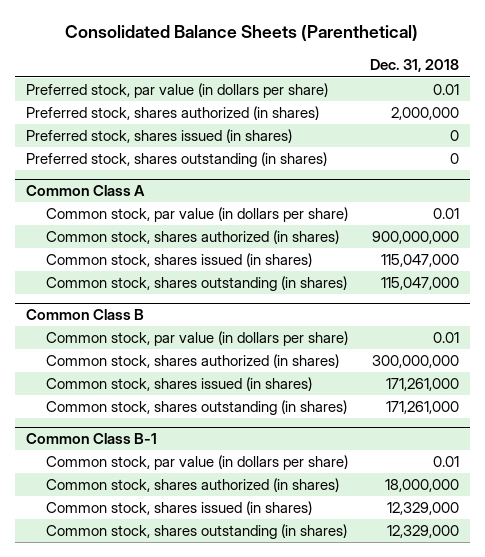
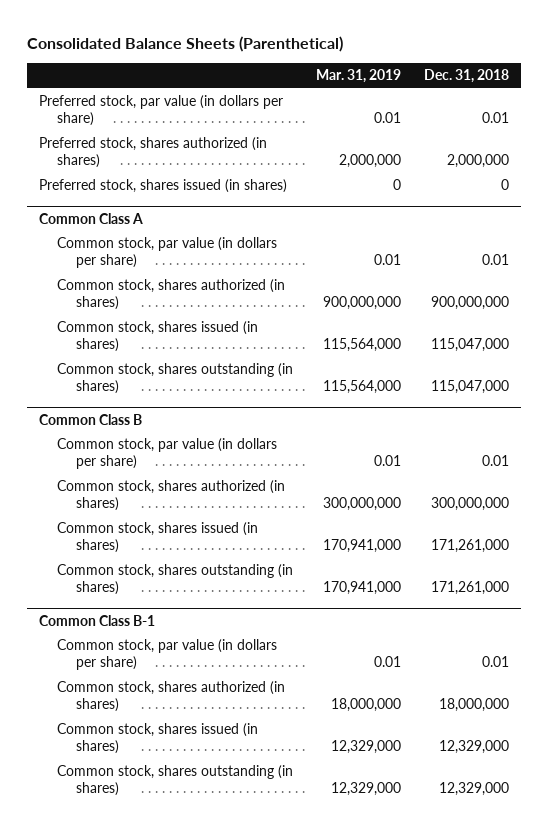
none -> [316,69,402,84] Mar. 31, 2019
[25,152,327,168] Preferred stock, shares outstanding (in shares) -> none

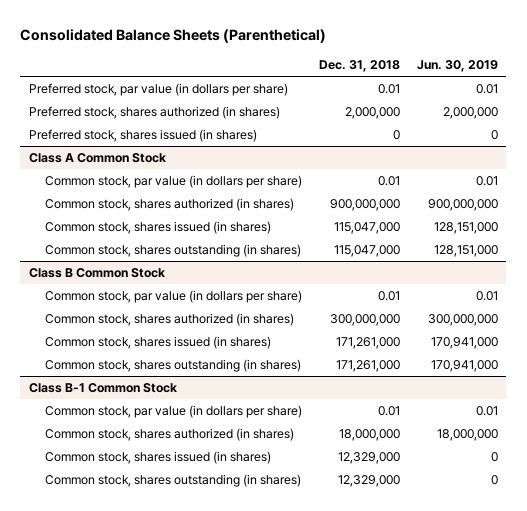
[316,69,402,84] Mar. 31, 2019 -> none
none -> [416,60,498,73] Jun. 30, 2019
[38,212,143,224] Common Class A -> [29,153,167,164] Class A Common Stock
[38,413,142,425] Common Class B -> [29,268,166,279] Class B Common Stock
[38,614,155,626] Common Class B-1 -> [29,383,178,394] Class B-1 Common Stock

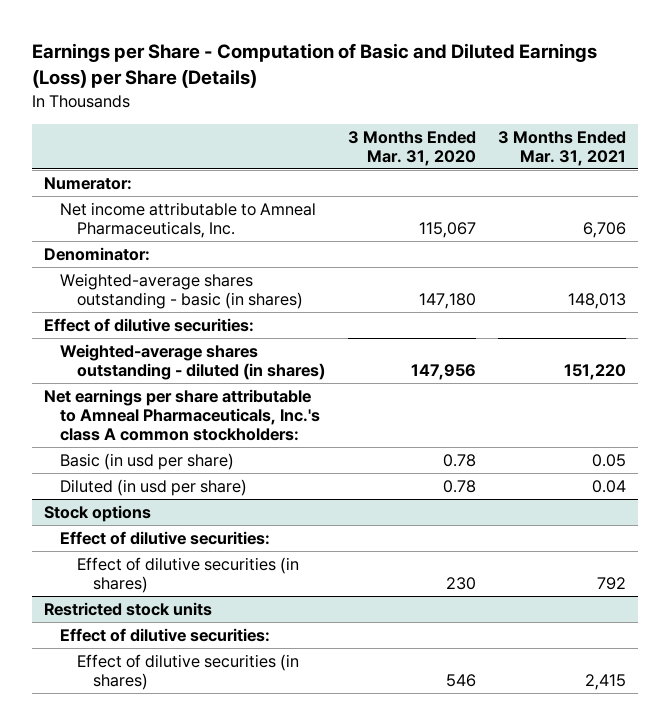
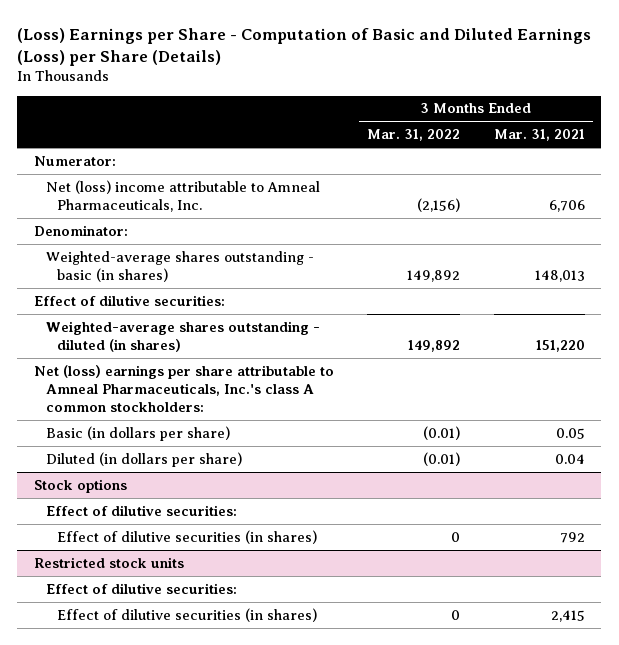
[32,43,598,89] Earnings per Share - Computation of Basic and Diluted Earnings (Loss) per Share (Details) -> [17,27,592,66] (Loss) Earnings per Share - Computation of Basic and Diluted Earnings (Loss) per Share (Details)
[347,130,476,166] 3 Months Ended Mar. 31, 2020 -> none
none -> [367,129,461,142] Mar. 31, 2022
[60,201,317,239] Net income attributable to Amneal Pharmaceuticals, Inc. -> [45,179,320,212] Net (loss) income attributable to Amneal Pharmaceuticals, Inc.
[43,388,321,442] Net earnings per share attributable to Amneal Pharmaceuticals, Inc.'s class A common stockholders: -> [34,364,335,412] Net (loss) earnings per share attributable to Amneal Pharmaceuticals, Inc.'s class A common stockholders:
[60,452,235,470] Basic (in usd per share) -> [45,425,230,441] Basic (in dollars per share)
[60,478,248,496] Diluted (in usd per share) -> [45,451,242,467] Diluted (in dollars per share)

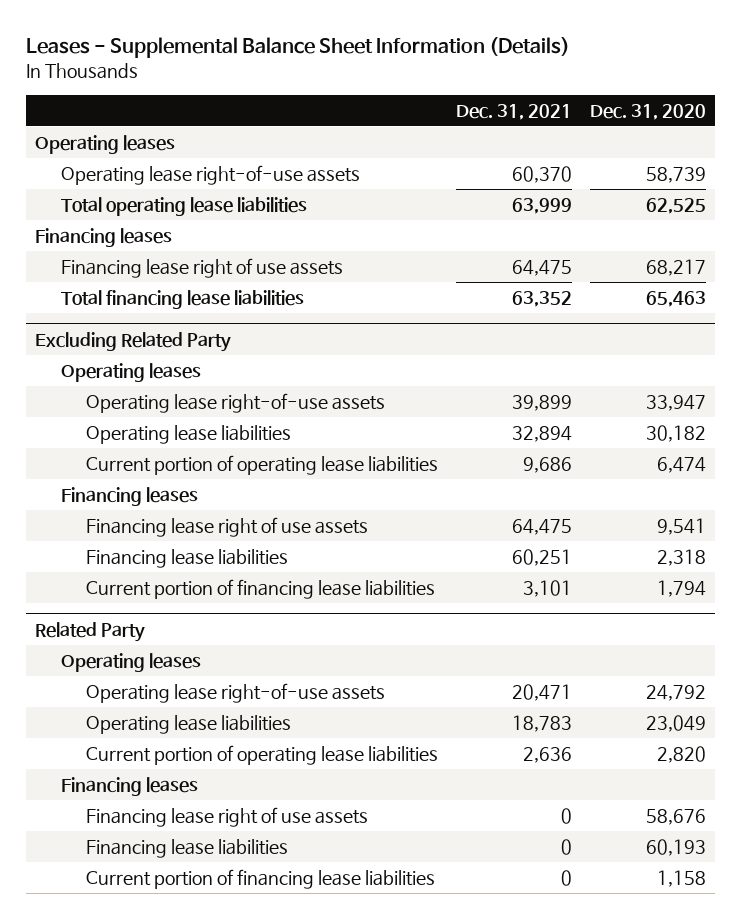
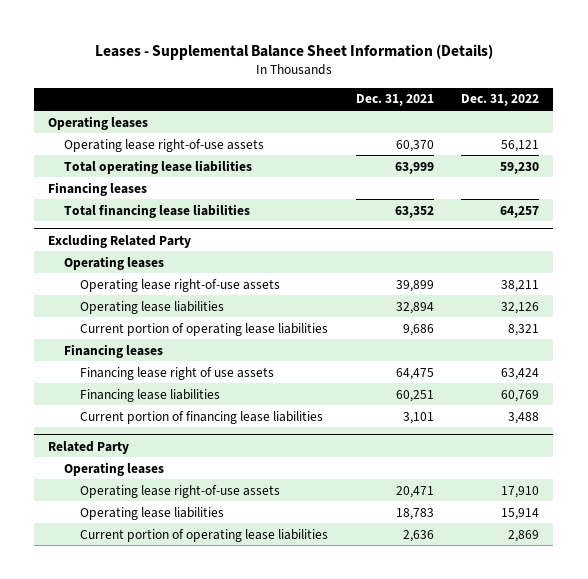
[590,103,707,120] Dec. 31, 2020 -> none
none -> [461,94,540,107] Dec. 31, 2022
[60,257,343,278] Financing lease right of use assets -> none
[60,776,198,796] Financing leases -> none
[86,806,369,827] Financing lease right of use assets -> none
[86,838,289,858] Financing lease liabilities -> none
[86,868,436,889] Current portion of financing lease liabilities -> none

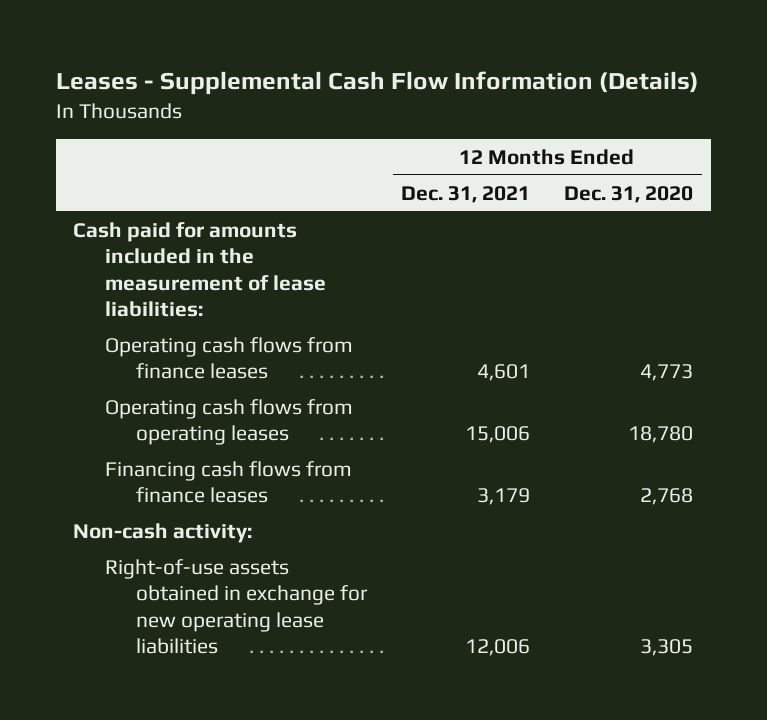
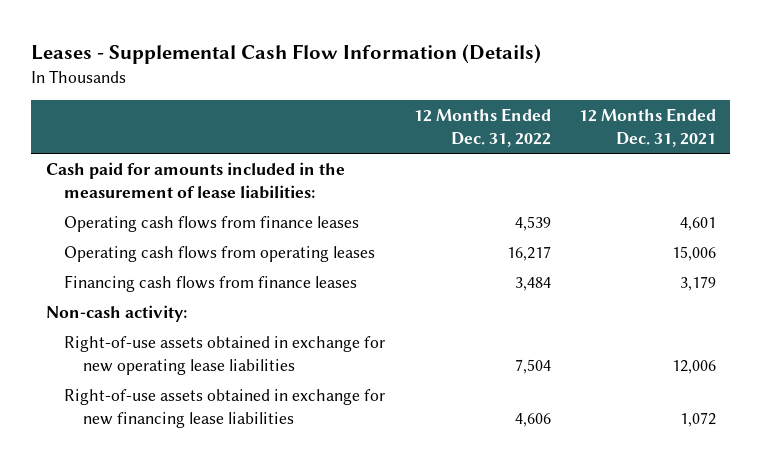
[564,185,694,203] Dec. 31, 2020 -> none
none -> [413,107,551,147] 12 Months Ended Dec. 31, 2022
none -> [64,388,386,428] Right-of-use assets obtained in exchange for new financing lease liabilities

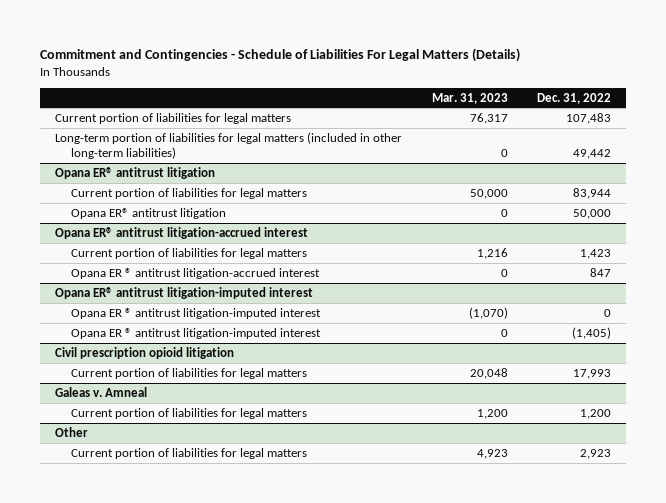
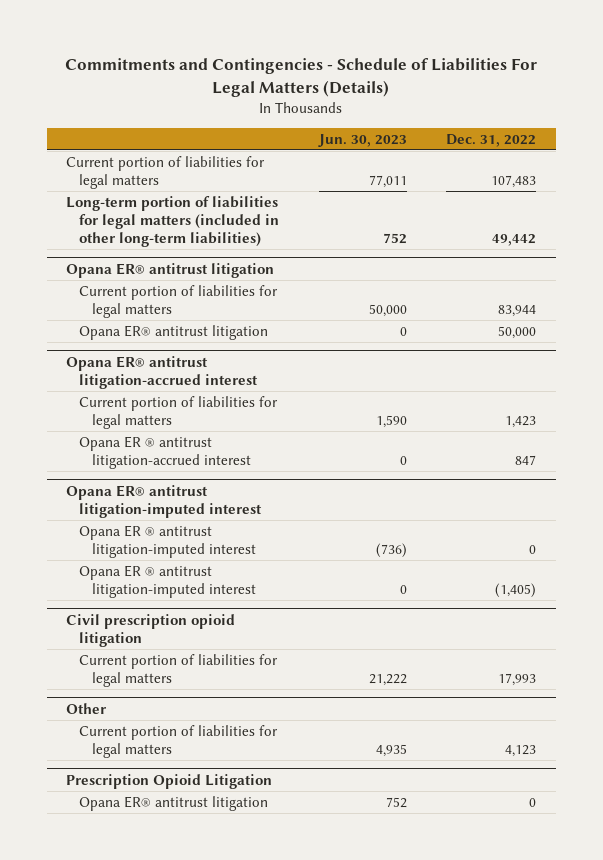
[39,47,520,62] Commitment and Contingencies - Schedule of Liabilities For Legal Matters (Details) -> [65,57,538,97] Commitments and Contingencies - Schedule of Liabilities For Legal Matters (Details)
[431,92,508,104] Mar. 31, 2023 -> none
none -> [317,133,407,147] Jun. 30, 2023
[54,386,147,397] Galeas v. Amneal -> none
[70,407,307,419] Current portion of liabilities for legal matters -> none
[580,448,612,459] 2,923 -> [505,744,537,757] 4,123
none -> [66,773,273,789] Prescription Opioid Litigation
none -> [79,795,269,811] Opana ER® antitrust litigation

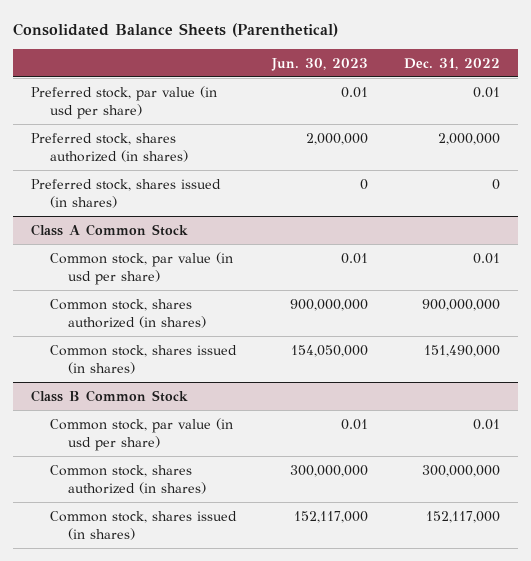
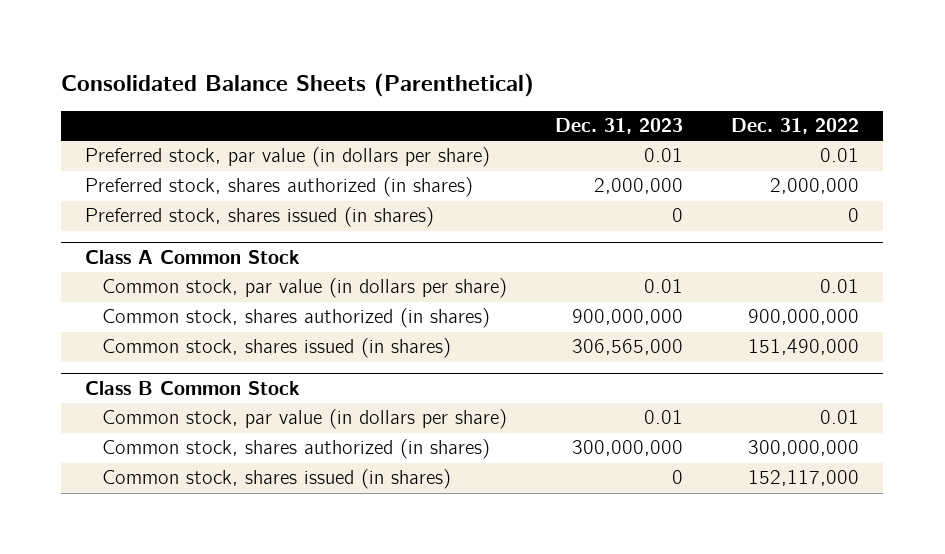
[270,57,368,71] Jun. 30, 2023 -> none
none -> [554,118,683,135] Dec. 31, 2023
[31,85,218,119] Preferred stock, par value (in usd per share) -> [85,147,491,168] Preferred stock, par value (in dollars per share)
[49,251,233,285] Common stock, par value (in usd per share) -> [101,278,507,299] Common stock, par value (in dollars per share)
[49,417,233,451] Common stock, par value (in usd per share) -> [101,409,507,430] Common stock, par value (in dollars per share)

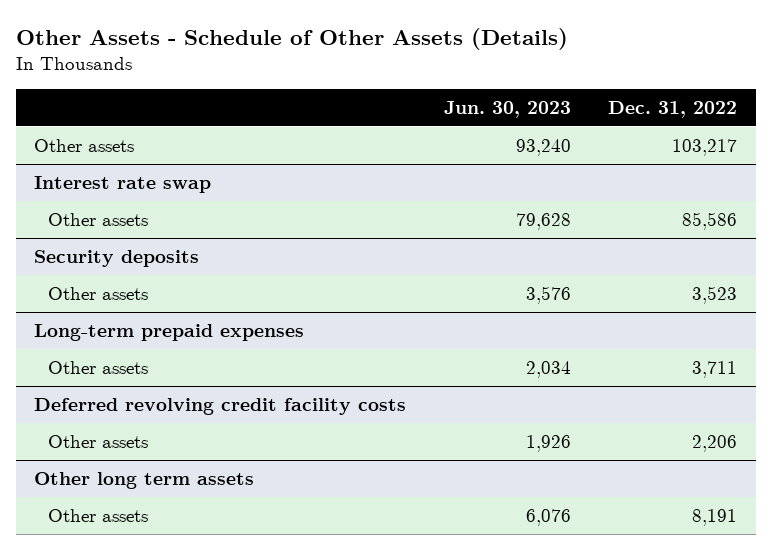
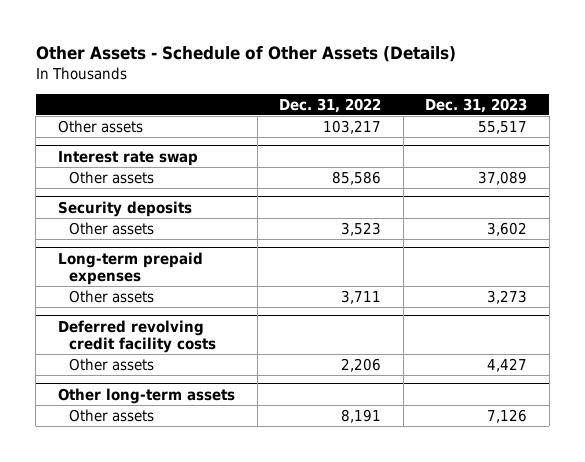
[443,100,571,118] Jun. 30, 2023 -> none
none -> [425,97,528,113] Dec. 31, 2023
[34,471,255,489] Other long term assets -> [58,387,236,404] Other long-term assets

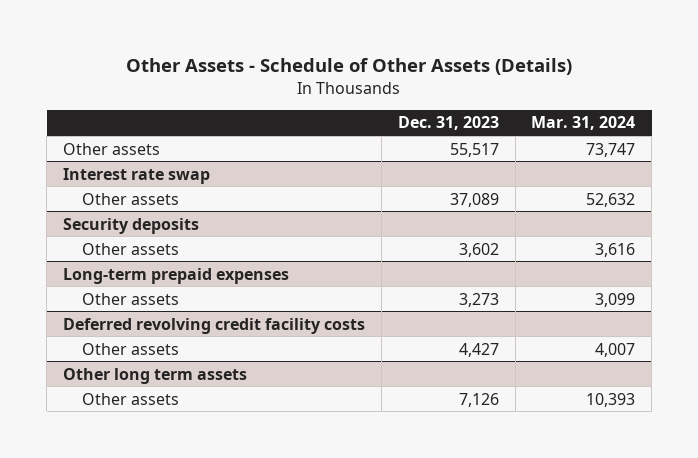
[279,97,382,113] Dec. 31, 2022 -> none
none -> [531,116,636,131] Mar. 31, 2024
[58,387,236,404] Other long-term assets -> [62,367,247,384] Other long term assets

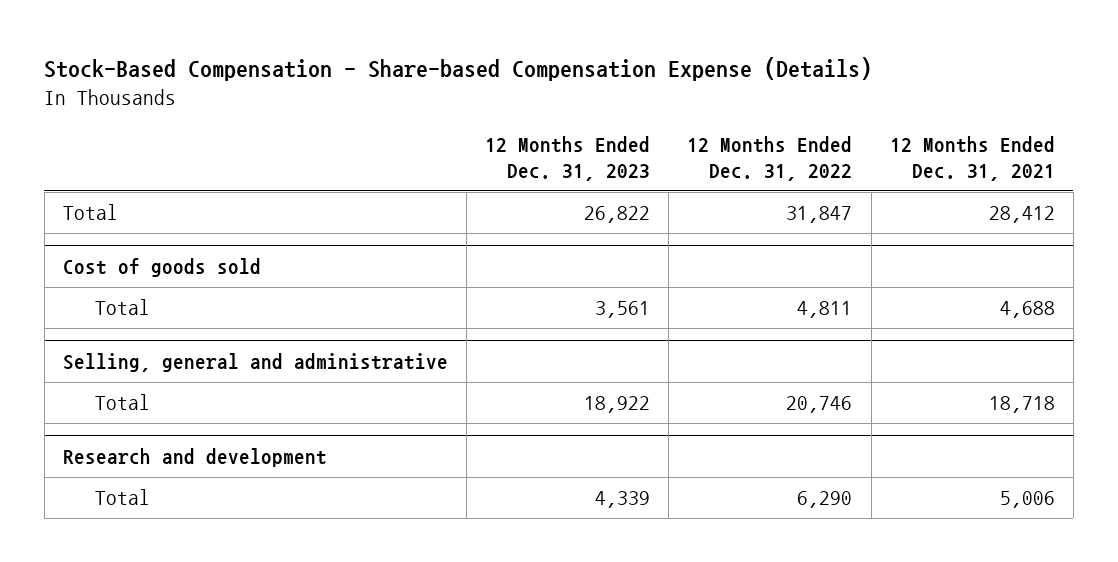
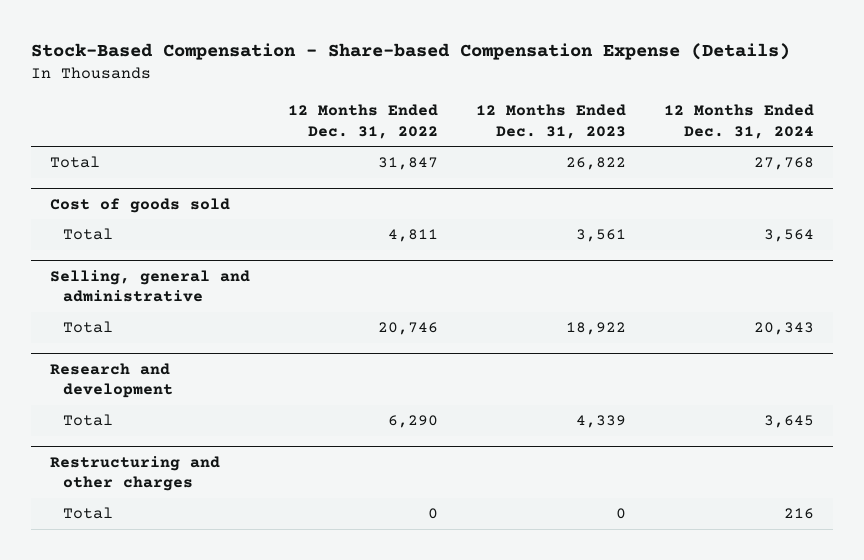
[889,136,1055,181] 12 Months Ended Dec. 31, 2021 -> none
none -> [663,104,814,139] 12 Months Ended Dec. 31, 2024
none -> [49,455,220,492] Restructuring and other charges
none -> [63,507,114,520] Total

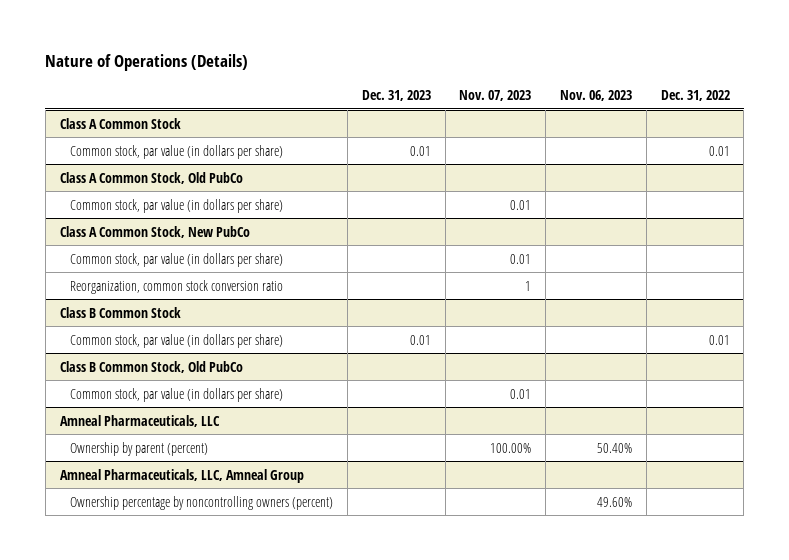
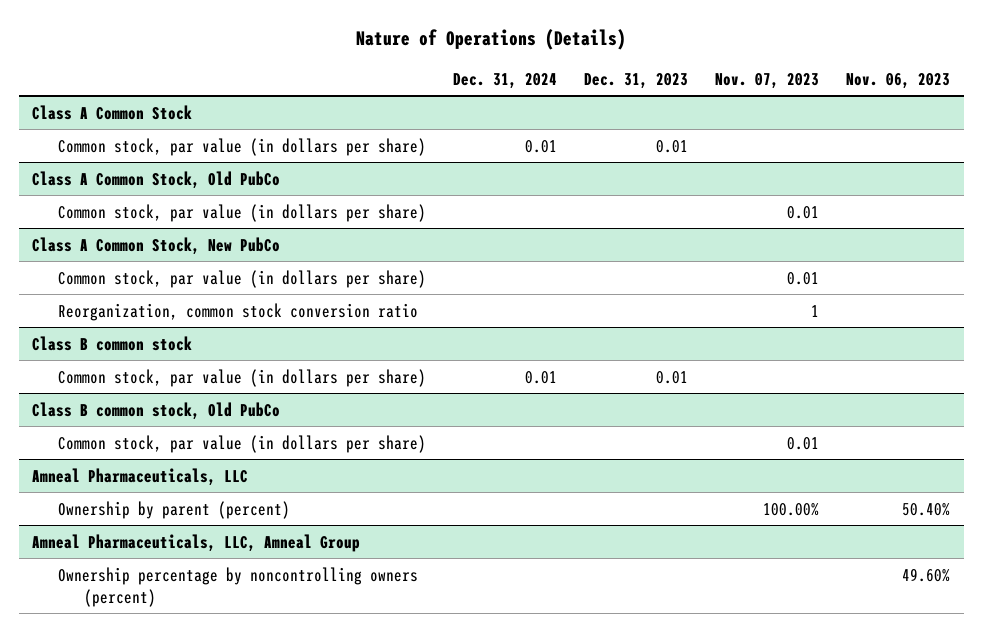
[660,90,730,102] Dec. 31, 2022 -> none
none -> [453,72,558,89] Dec. 31, 2024
[59,306,181,318] Class B Common Stock -> [32,335,193,351] Class B common stock
[59,360,243,373] Class B Common Stock, Old PubCo -> [32,401,281,420] Class B common stock, Old PubCo

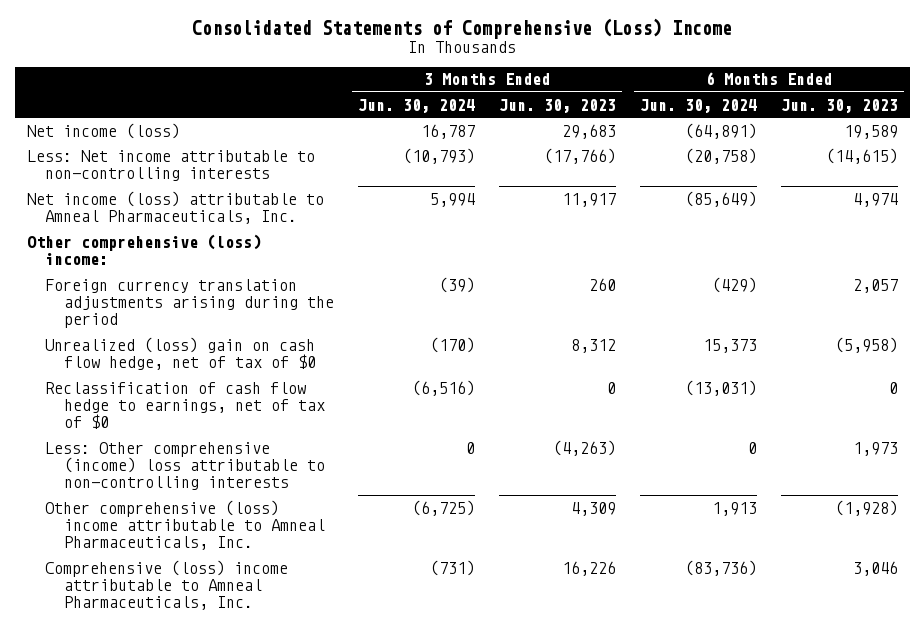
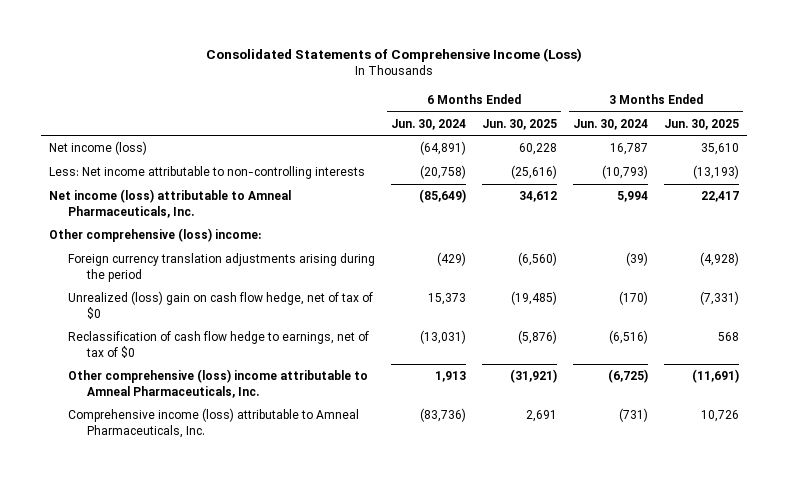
[192,18,733,40] Consolidated Statements of Comprehensive (Loss) Income -> [205,48,582,63] Consolidated Statements of Comprehensive Income (Loss)
[499,98,617,113] Jun. 30, 2023 -> none
[780,98,898,113] Jun. 30, 2023 -> none
none -> [481,118,557,130] Jun. 30, 2025
none -> [663,118,739,130] Jun. 30, 2025
[45,441,326,491] Less: Other comprehensive (income) loss attributable to non-controlling interests -> none
[45,559,289,611] Comprehensive (loss) income attributable to Amneal Pharmaceuticals, Inc. -> [67,408,359,438] Comprehensive income (loss) attributable to Amneal Pharmaceuticals, Inc.

